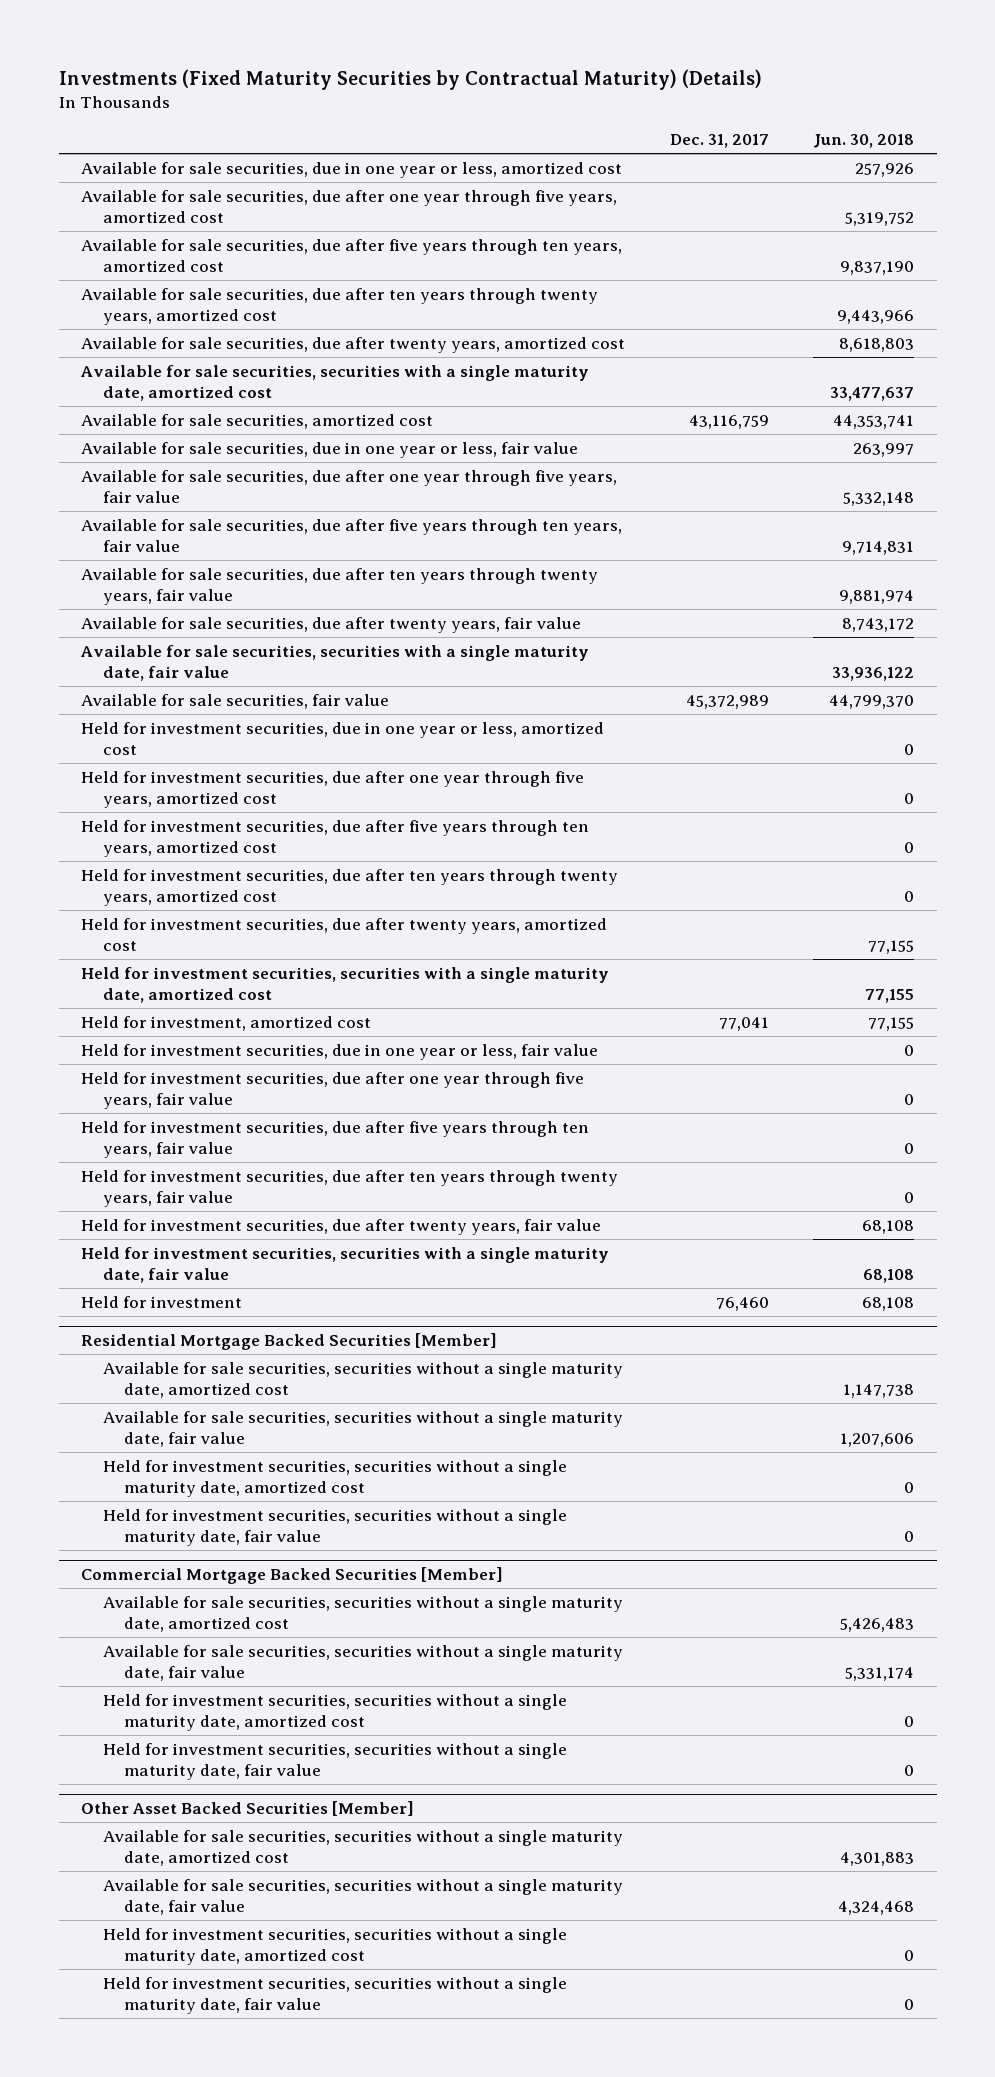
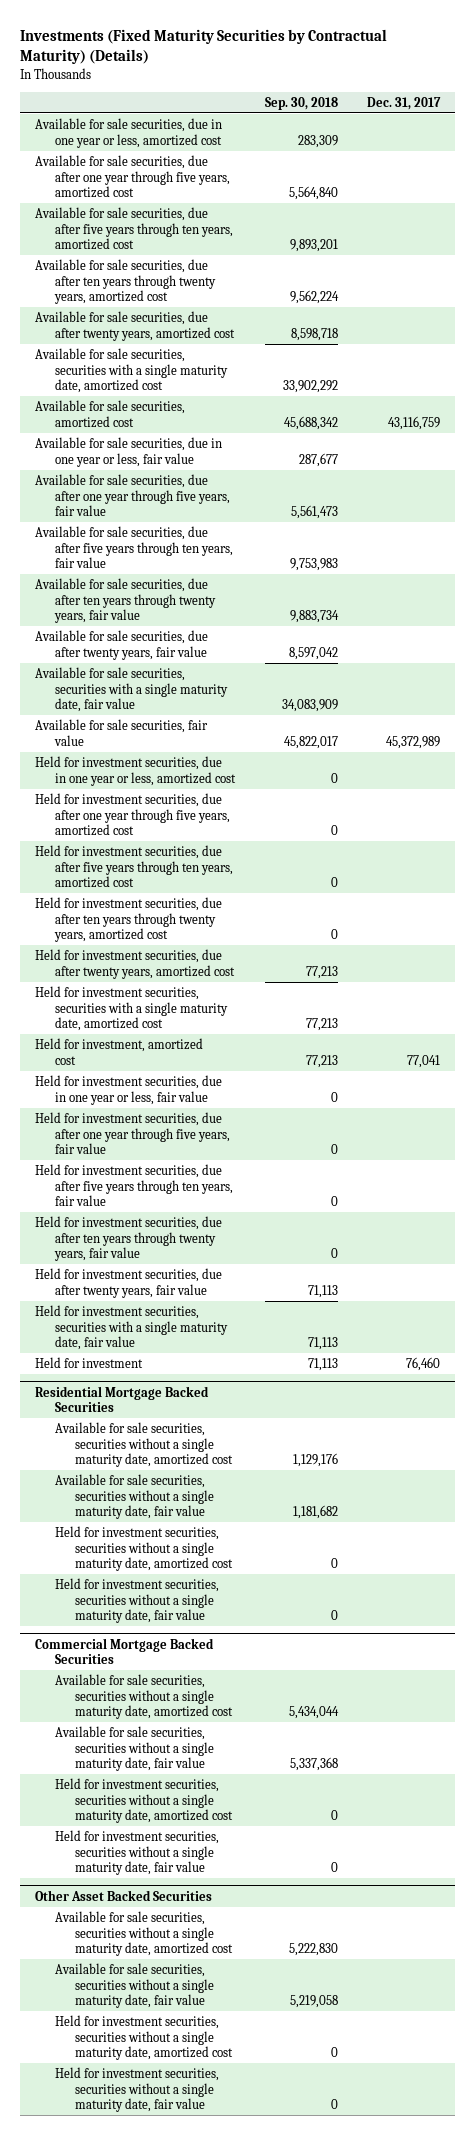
[813,134,915,149] Jun. 30, 2018 -> none
none -> [264,96,338,110] Sep. 30, 2018
[81,1333,498,1351] Residential Mortgage Backed Securities [Member] -> [35,1385,210,1413] Residential Mortgage Backed Securities
[81,1567,504,1585] Commercial Mortgage Backed Securities [Member] -> [35,1637,215,1665] Commercial Mortgage Backed Securities
[81,1801,415,1817] Other Asset Backed Securities [Member] -> [35,1889,213,1901] Other Asset Backed Securities

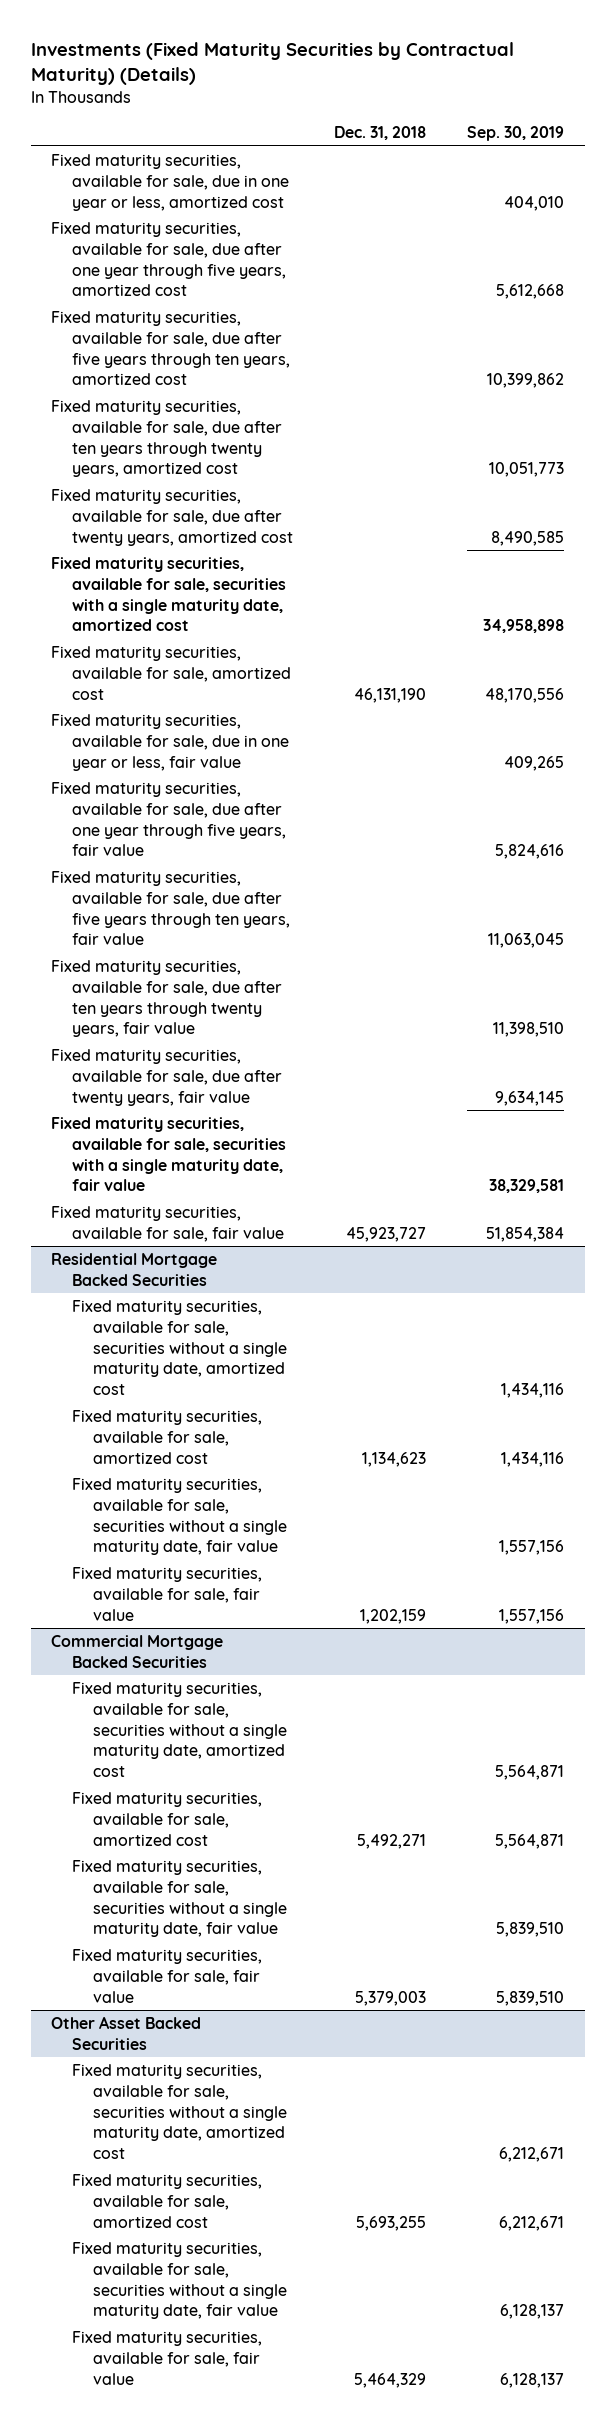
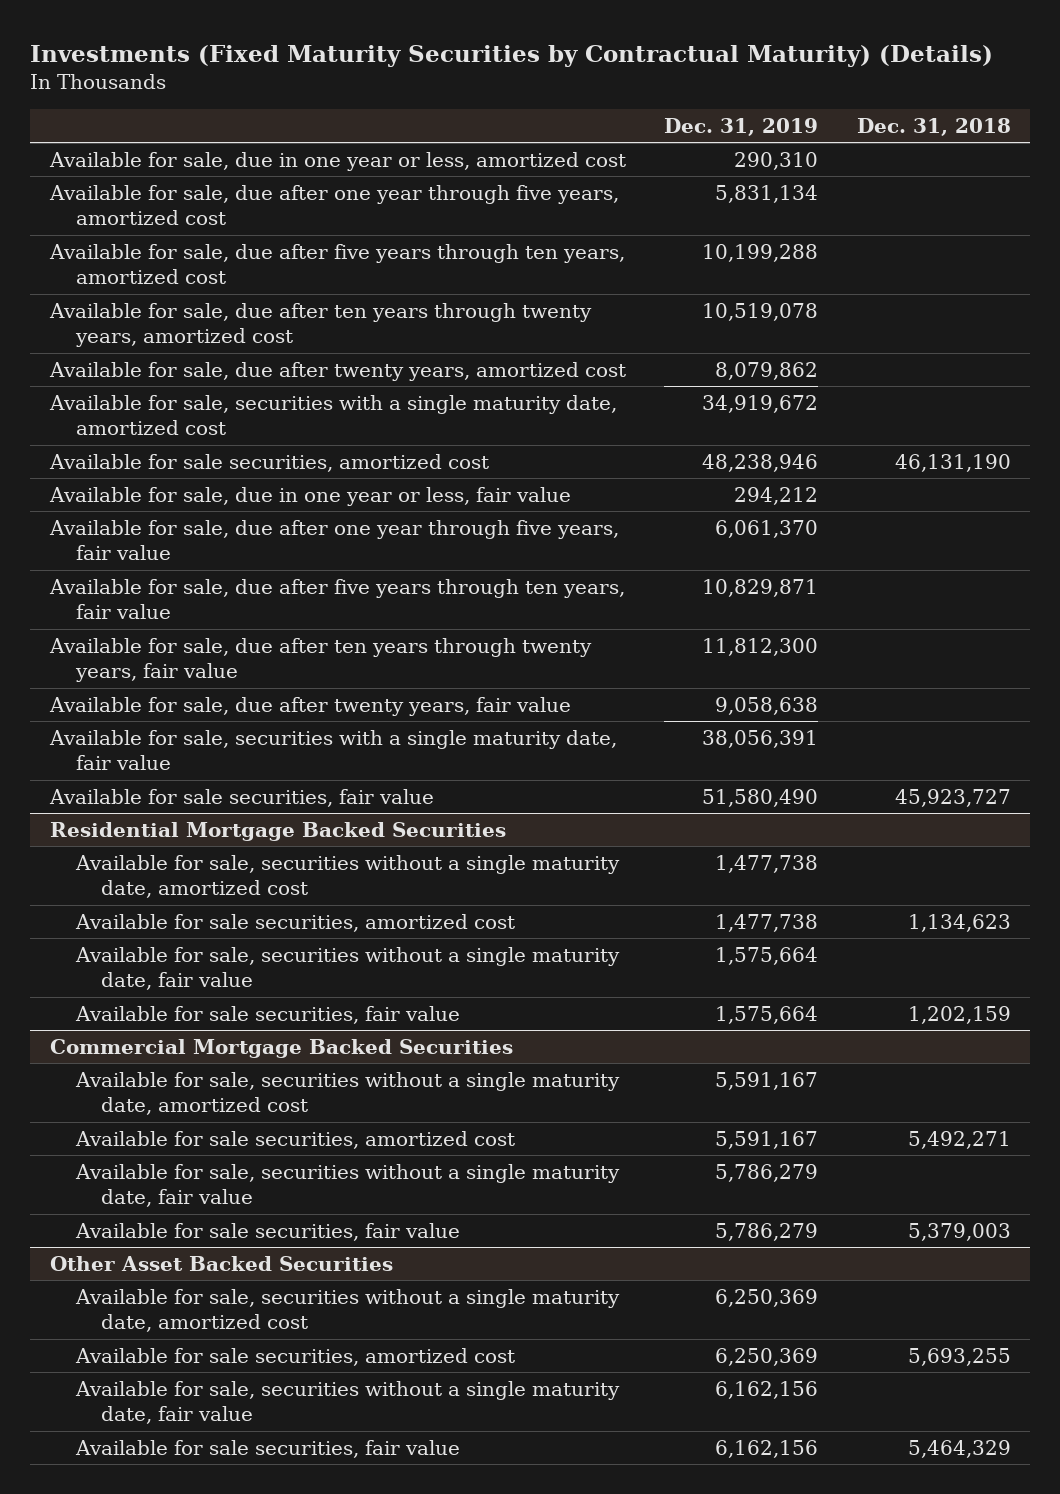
[467,126,565,142] Sep. 30, 2019 -> none
none -> [664,118,819,137] Dec. 31, 2019
[51,154,290,211] Fixed maturity securities, available for sale, due in one year or less, amortized cost -> [48,152,626,172] Available for sale, due in one year or less, amortized cost
[51,222,287,297] Fixed maturity securities, available for sale, due after one year through five years, amortized cost -> [48,185,619,226] Available for sale, due after one year through five years, amortized cost
[51,311,291,386] Fixed maturity securities, available for sale, due after five years through ten years, amortized cost -> [48,244,625,285] Available for sale, due after five years through ten years, amortized cost
[51,400,283,478] Fixed maturity securities, available for sale, due after ten years through twenty years, amortized cost -> [48,303,592,348] Available for sale, due after ten years through twenty years, amortized cost
[51,489,294,546] Fixed maturity securities, available for sale, due after twenty years, amortized cost -> [48,362,626,382] Available for sale, due after twenty years, amortized cost
[51,557,287,632] Fixed maturity securities, available for sale, securities with a single maturity date, amortized cost -> [48,395,617,436] Available for sale, securities with a single maturity date, amortized cost
[51,646,292,700] Fixed maturity securities, available for sale, amortized cost -> [48,454,489,473] Available for sale securities, amortized cost
[51,714,290,771] Fixed maturity securities, available for sale, due in one year or less, fair value -> [48,487,571,507] Available for sale, due in one year or less, fair value
[51,782,287,857] Fixed maturity securities, available for sale, due after one year through five years, fair value -> [48,520,619,561] Available for sale, due after one year through five years, fair value
[51,871,291,946] Fixed maturity securities, available for sale, due after five years through ten years, fair value -> [48,579,625,620] Available for sale, due after five years through ten years, fair value
[51,960,283,1038] Fixed maturity securities, available for sale, due after ten years through twenty years, fair value -> [48,638,592,683] Available for sale, due after ten years through twenty years, fair value
[51,1049,283,1106] Fixed maturity securities, available for sale, due after twenty years, fair value -> [48,697,571,717] Available for sale, due after twenty years, fair value
[51,1117,287,1192] Fixed maturity securities, available for sale, securities with a single maturity date, fair value -> [48,730,617,771] Available for sale, securities with a single maturity date, fair value
[51,1206,285,1242] Fixed maturity securities, available for sale, fair value -> [48,789,434,808] Available for sale securities, fair value
[72,1300,288,1395] Fixed maturity securities, available for sale, securities without a single maturity date, amortized cost -> [74,855,620,899] Available for sale, securities without a single maturity date, amortized cost
[72,1410,263,1464] Fixed maturity securities, available for sale, amortized cost -> [74,914,515,933] Available for sale securities, amortized cost
[72,1478,288,1556] Fixed maturity securities, available for sale, securities without a single maturity date, fair value -> [74,947,620,991] Available for sale, securities without a single maturity date, fair value
[72,1567,263,1621] Fixed maturity securities, available for sale, fair value -> [74,1006,460,1025] Available for sale securities, fair value
[72,1682,288,1777] Fixed maturity securities, available for sale, securities without a single maturity date, amortized cost -> [74,1072,620,1116] Available for sale, securities without a single maturity date, amortized cost
[72,1792,263,1846] Fixed maturity securities, available for sale, amortized cost -> [74,1131,515,1150] Available for sale securities, amortized cost
[72,1860,288,1938] Fixed maturity securities, available for sale, securities without a single maturity date, fair value -> [74,1164,620,1208] Available for sale, securities without a single maturity date, fair value
[72,1949,263,2003] Fixed maturity securities, available for sale, fair value -> [74,1223,460,1242] Available for sale securities, fair value
[72,2064,288,2159] Fixed maturity securities, available for sale, securities without a single maturity date, amortized cost -> [74,1289,620,1333] Available for sale, securities without a single maturity date, amortized cost
[72,2174,263,2228] Fixed maturity securities, available for sale, amortized cost -> [74,1348,515,1367] Available for sale securities, amortized cost
[72,2242,288,2320] Fixed maturity securities, available for sale, securities without a single maturity date, fair value -> [74,1381,620,1425] Available for sale, securities without a single maturity date, fair value
[72,2331,263,2385] Fixed maturity securities, available for sale, fair value -> [74,1440,460,1459] Available for sale securities, fair value

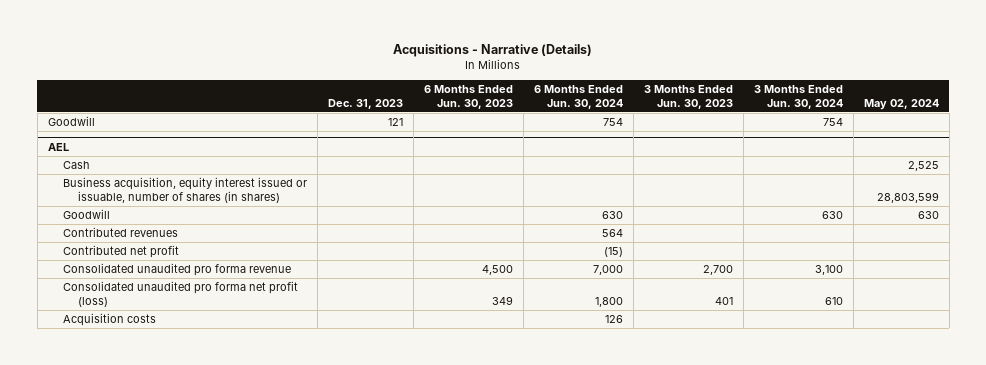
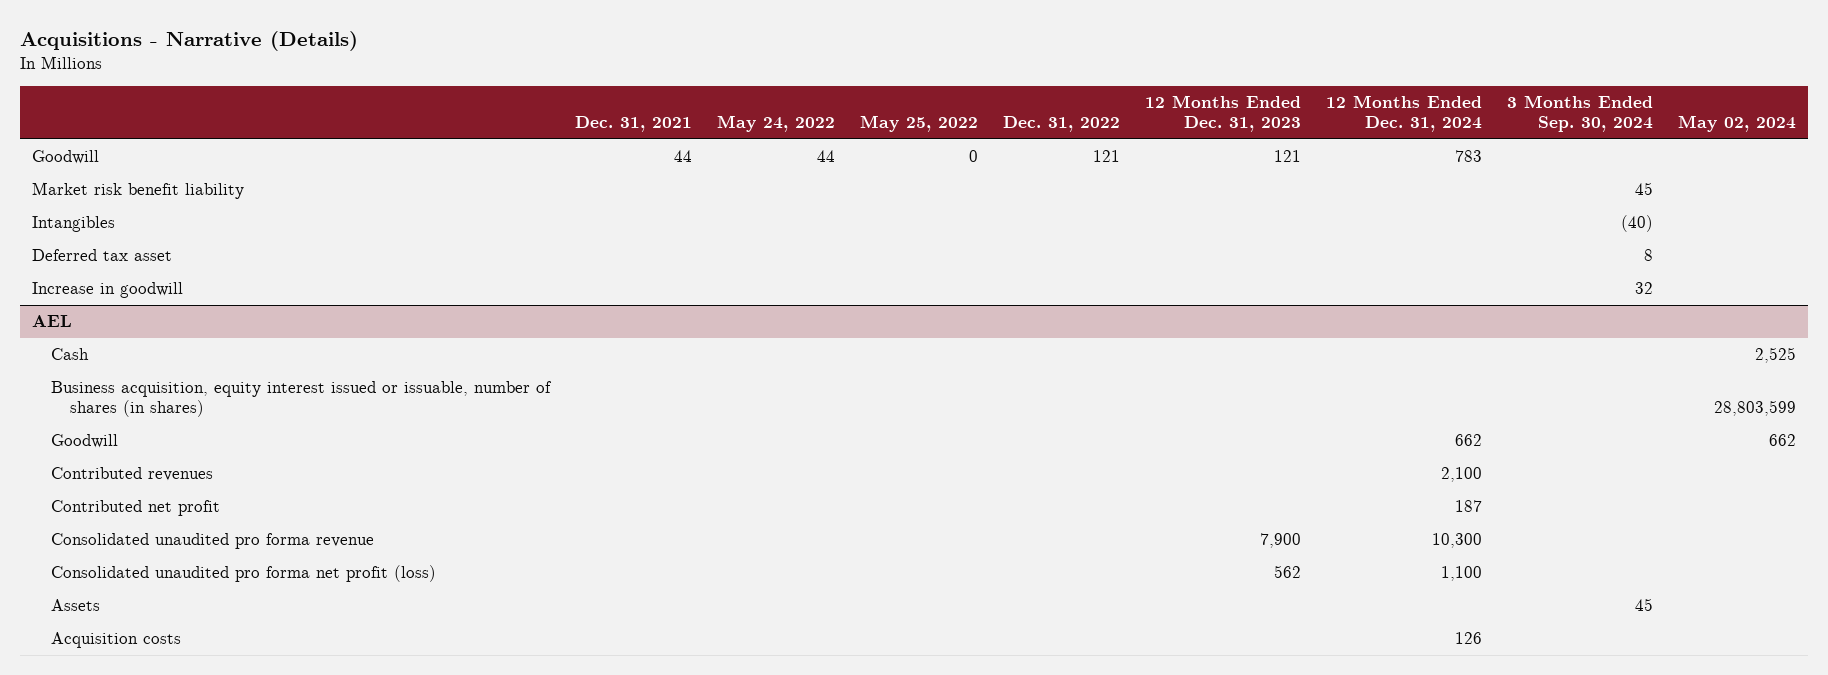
[327,98,403,109] Dec. 31, 2023 -> none
[423,84,513,109] 6 Months Ended Jun. 30, 2023 -> none
[533,84,623,109] 6 Months Ended Jun. 30, 2024 -> none
[643,84,733,109] 3 Months Ended Jun. 30, 2023 -> none
[753,84,843,109] 3 Months Ended Jun. 30, 2024 -> none
none -> [575,115,693,132] Dec. 31, 2021
none -> [717,114,836,132] May 24, 2022
none -> [860,114,979,132] May 25, 2022
none -> [1003,115,1121,132] Dec. 31, 2022
none -> [1145,94,1302,132] 12 Months Ended Dec. 31, 2023
none -> [1326,94,1483,132] 12 Months Ended Dec. 31, 2024
none -> [1506,94,1653,132] 3 Months Ended Sep. 30, 2024
none -> [32,182,245,200] Market risk benefit liability
none -> [32,216,116,233] Intangibles
none -> [32,249,173,262] Deferred tax asset
none -> [32,282,184,299] Increase in goodwill
[917,211,939,220] 630 -> [1768,434,1796,447] 662
none -> [51,599,101,612] Assets

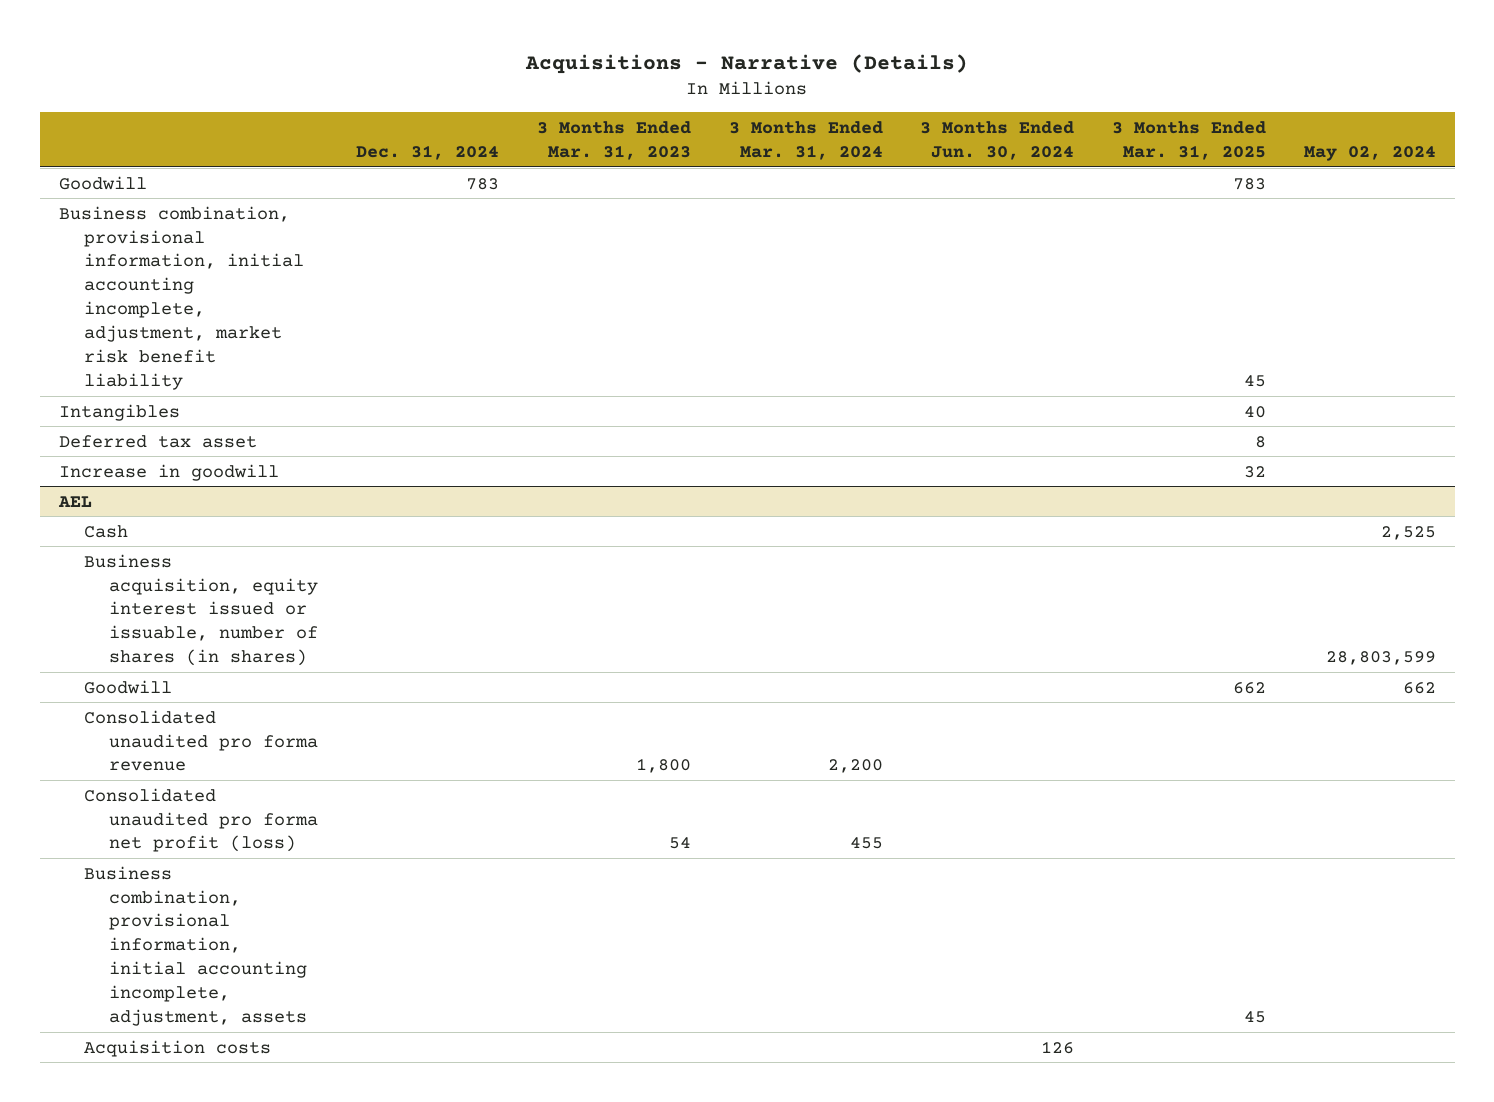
[575,115,693,132] Dec. 31, 2021 -> none
[717,114,836,132] May 24, 2022 -> none
[860,114,979,132] May 25, 2022 -> none
[1003,115,1121,132] Dec. 31, 2022 -> none
[1145,94,1302,132] 12 Months Ended Dec. 31, 2023 -> none
[1326,94,1483,132] 12 Months Ended Dec. 31, 2024 -> none
[1506,94,1653,132] 3 Months Ended Sep. 30, 2024 -> none
none -> [356,144,500,160] Dec. 31, 2024
none -> [536,120,691,160] 3 Months Ended Mar. 31, 2023
none -> [728,120,883,160] 3 Months Ended Mar. 31, 2024
none -> [920,120,1075,160] 3 Months Ended Jun. 30, 2024
none -> [1111,120,1266,160] 3 Months Ended Mar. 31, 2025
[32,182,245,200] Market risk benefit liability -> [58,205,305,391] Business combination, provisional information, initial accounting incomplete, adjustment, market risk benefit liability
[51,467,214,482] Contributed revenues -> none
[51,500,221,517] Contributed net profit -> none
[51,599,101,612] Assets -> [84,865,308,1027] Business combination, provisional information, initial accounting incomplete, adjustment, assets

